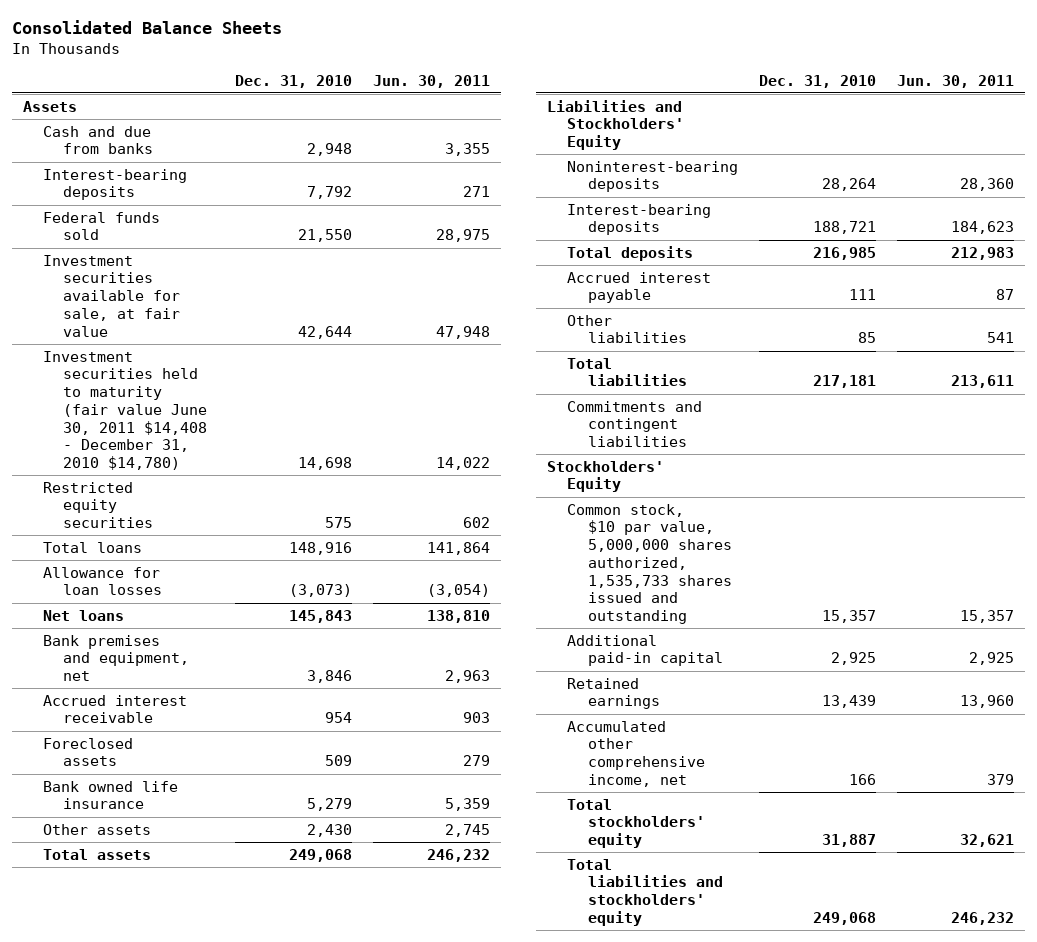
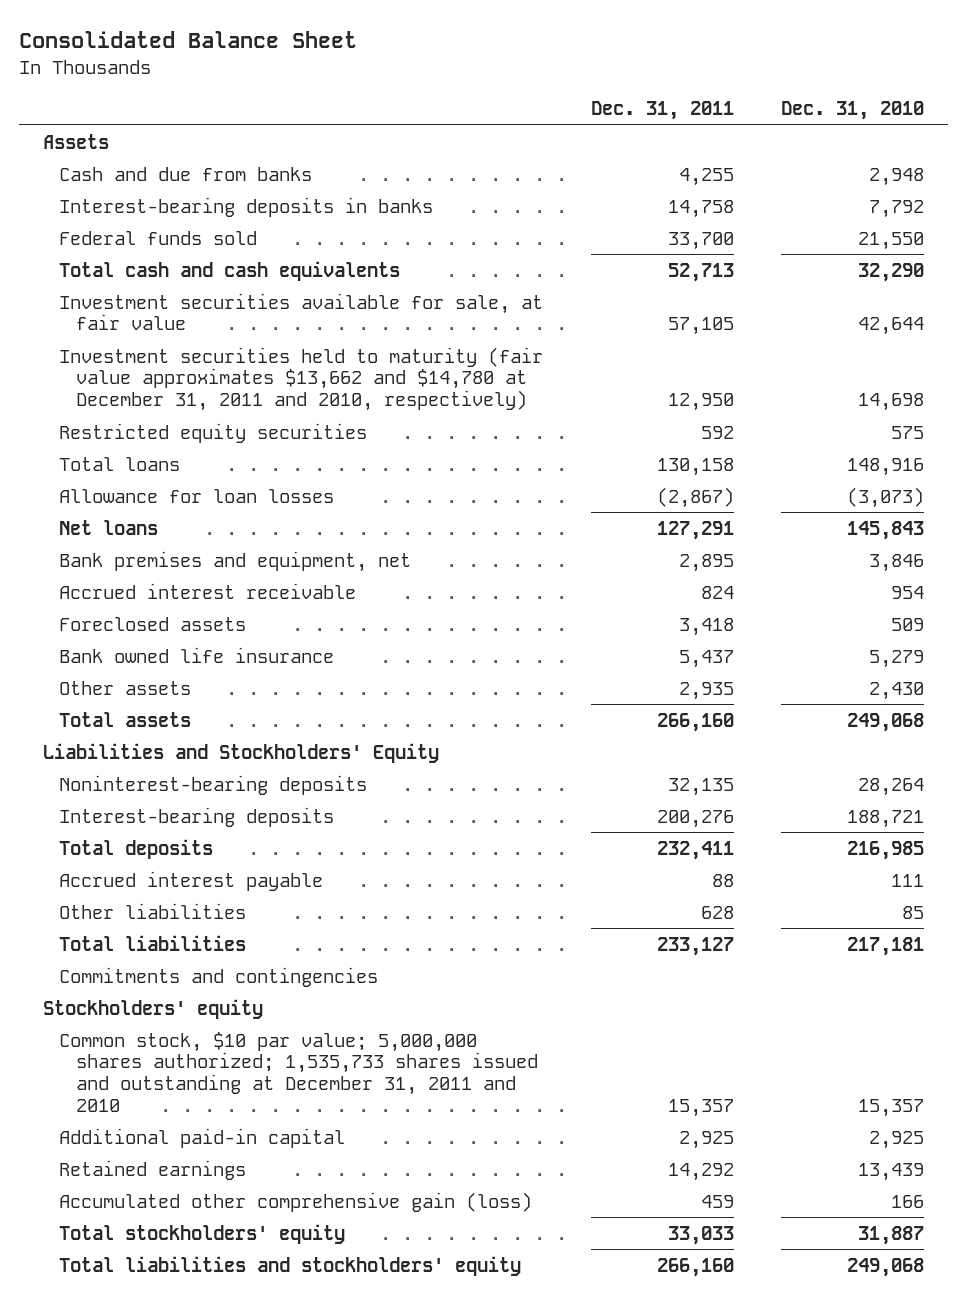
[12,20,283,35] Consolidated Balance Sheets -> [18,31,357,49] Consolidated Balance Sheet
[372,74,490,88] Jun. 30, 2011 -> none
none -> [590,101,734,121] Dec. 31, 2011
[42,168,187,201] Interest-bearing deposits -> [59,196,434,217] Interest-bearing deposits in banks
none -> [59,260,401,281] Total cash and cash equivalents
[42,350,208,471] Investment securities held to maturity (fair value June 30, 2011 $14,408 - December 31, 2010 $14,780) -> [59,346,544,412] Investment securities held to maturity (fair value approximates $13,662 and $14,780 at December 31, 2011 and 2010, respectively)
[567,400,703,448] Commitments and contingent liabilities -> [59,966,379,987] Commitments and contingencies
[546,460,664,493] Stockholders' Equity -> [42,998,263,1019] Stockholders' equity
[567,503,732,625] Common stock, $10 par value, 5,000,000 shares authorized, 1,535,733 shares issued and outstanding -> [59,1031,538,1113] Common stock, $10 par value; 5,000,000 shares authorized; 1,535,733 shares issued and outstanding at December 31, 2011 and 2010
[567,720,705,787] Accumulated other comprehensive income, net -> [59,1191,533,1212] Accumulated other comprehensive gain (loss)

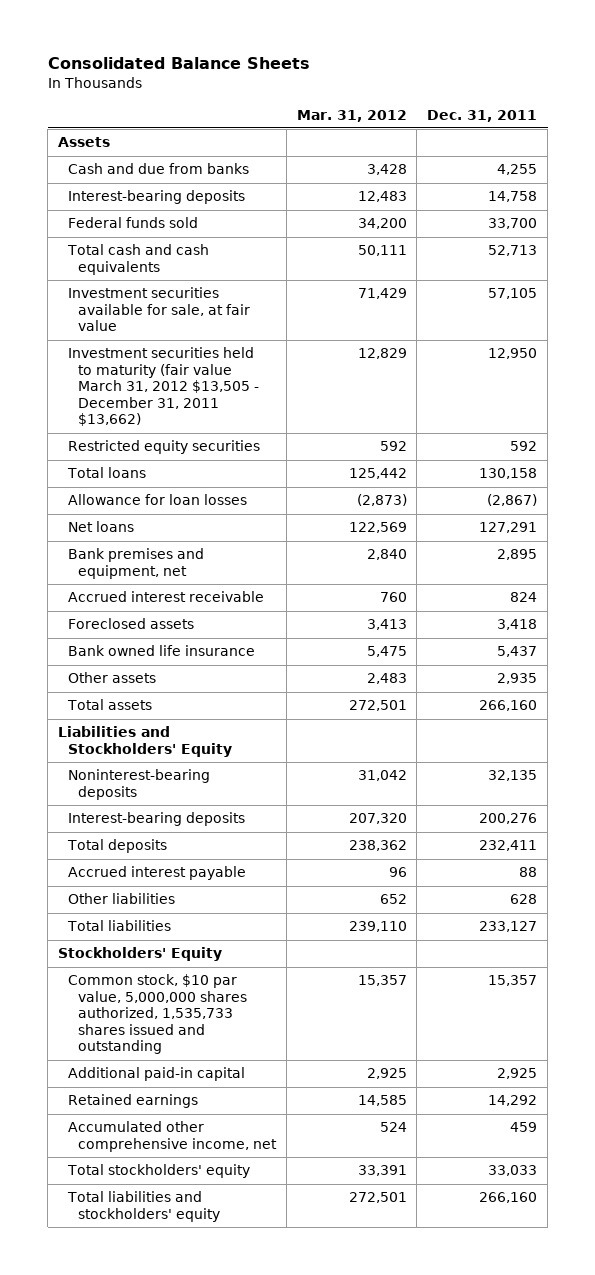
[18,31,357,49] Consolidated Balance Sheet -> [47,57,310,70] Consolidated Balance Sheets
[781,101,925,121] Dec. 31, 2010 -> none
none -> [296,109,407,122] Mar. 31, 2012
[59,196,434,217] Interest-bearing deposits in banks -> [68,190,246,205] Interest-bearing deposits
[59,346,544,412] Investment securities held to maturity (fair value approximates $13,662 and $14,780 at December 31, 2011 and 2010, respectively) -> [68,347,260,427] Investment securities held to maturity (fair value March 31, 2012 $13,505 - December 31, 2011 $13,662)
[59,966,379,987] Commitments and contingencies -> none
[42,998,263,1019] Stockholders' equity -> [58,947,223,962] Stockholders' Equity
[59,1031,538,1113] Common stock, $10 par value; 5,000,000 shares authorized; 1,535,733 shares issued and outstanding at December 31, 2011 and 2010 -> [68,974,248,1055] Common stock, $10 par value, 5,000,000 shares authorized, 1,535,733 shares issued and outstanding
[59,1191,533,1212] Accumulated other comprehensive gain (loss) -> [68,1121,278,1152] Accumulated other comprehensive income, net

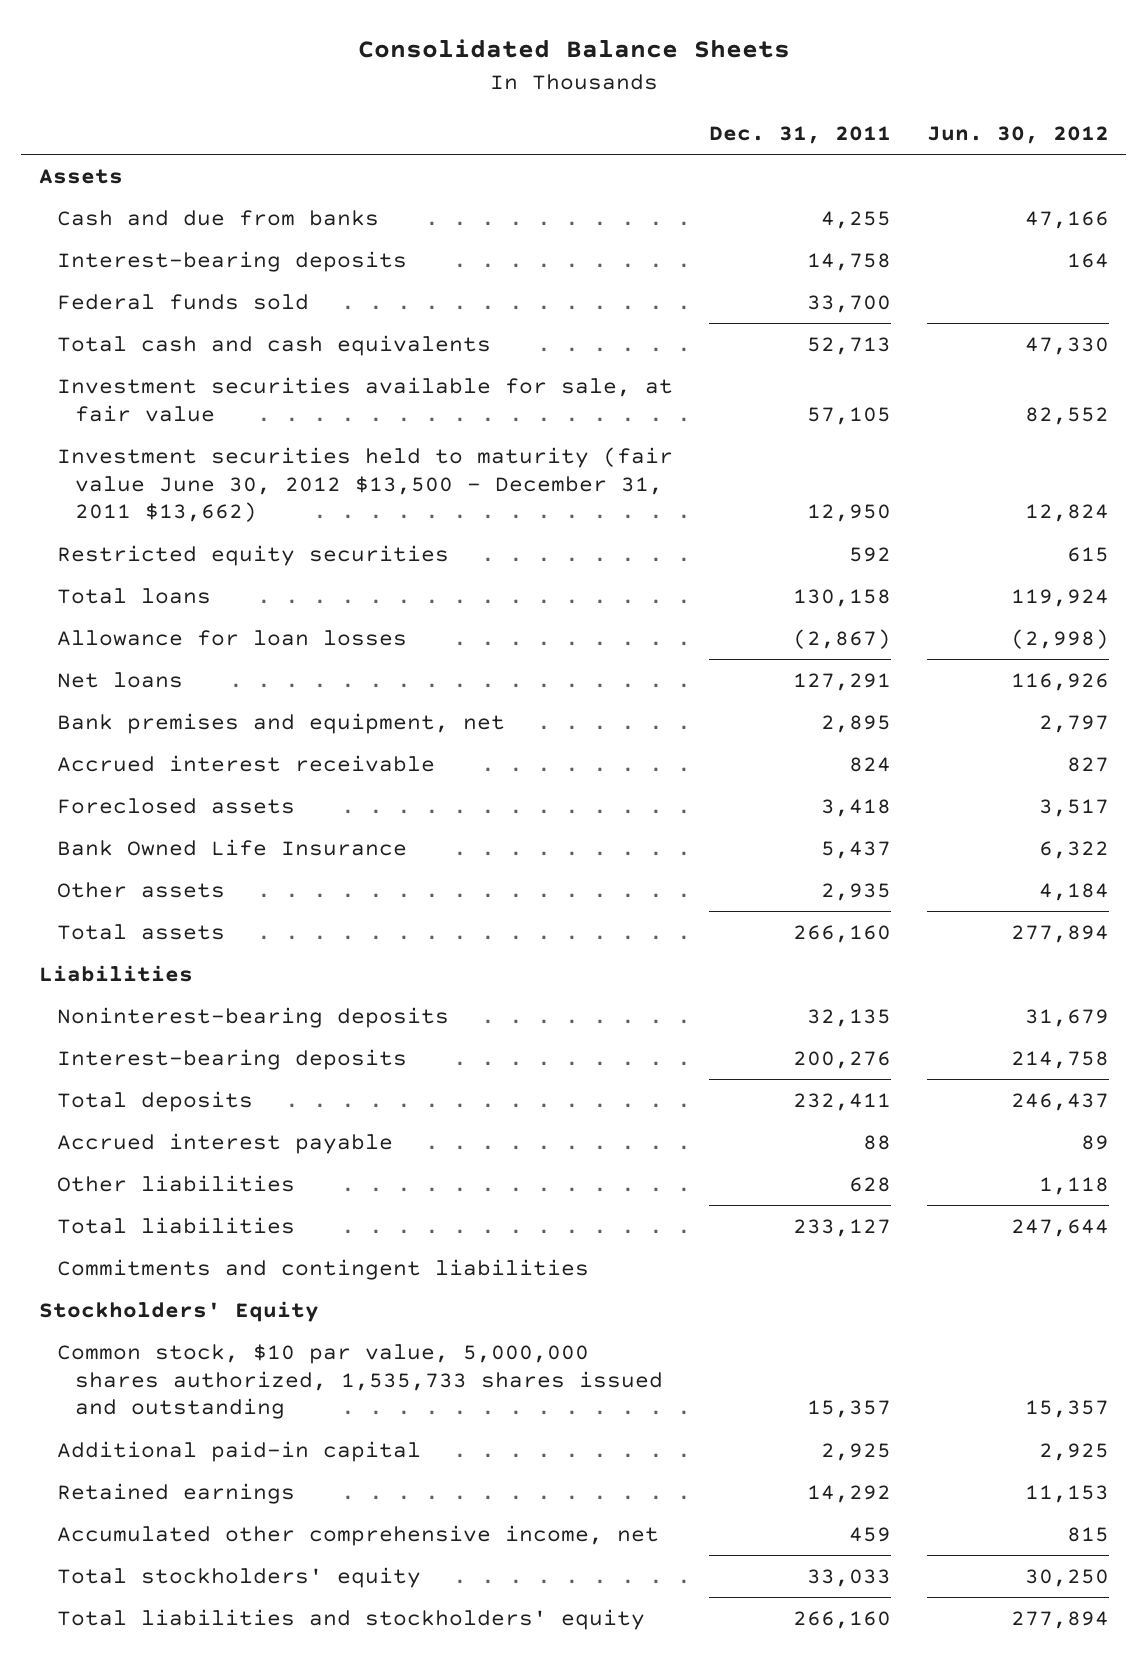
[296,109,407,122] Mar. 31, 2012 -> none
none -> [926,125,1109,144] Jun. 30, 2012
[68,347,260,427] Investment securities held to maturity (fair value March 31, 2012 $13,505 - December 31, 2011 $13,662) -> [57,447,674,523] Investment securities held to maturity (fair value June 30, 2012 $13,500 - December 31, 2011 $13,662)
[68,645,256,657] Bank owned life insurance -> [57,839,408,857] Bank Owned Life Insurance
[58,726,233,757] Liabilities and Stockholders' Equity -> none
none -> [38,965,193,983] Liabilities
none -> [57,1259,590,1281] Commitments and contingent liabilities

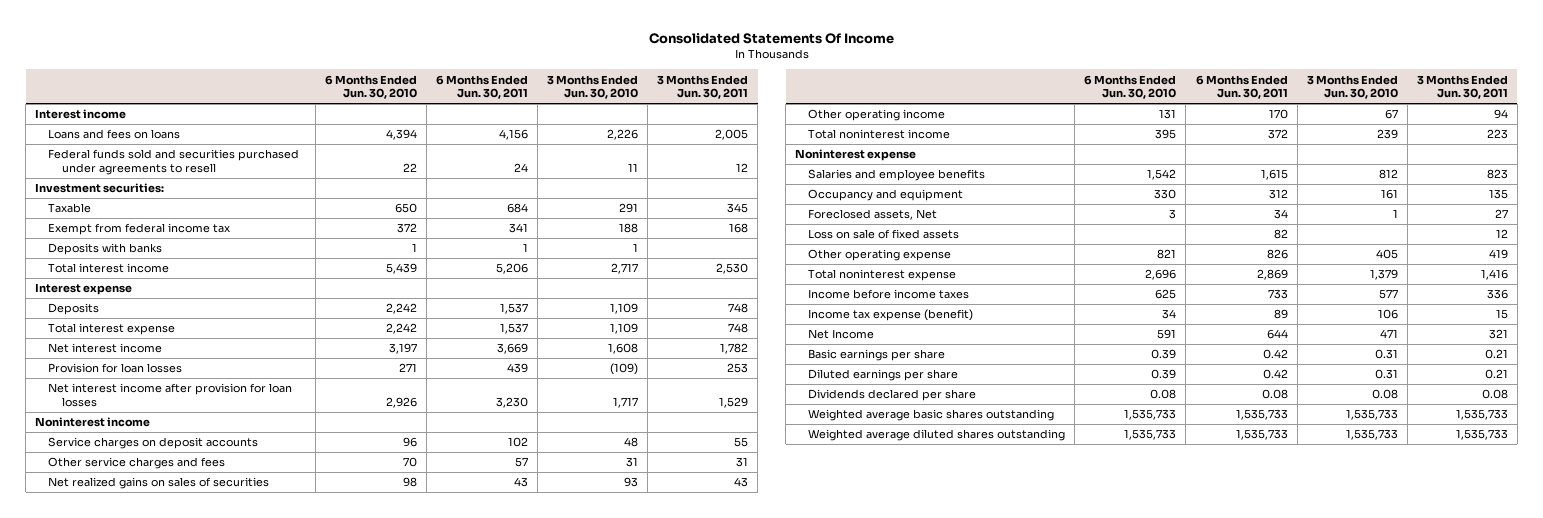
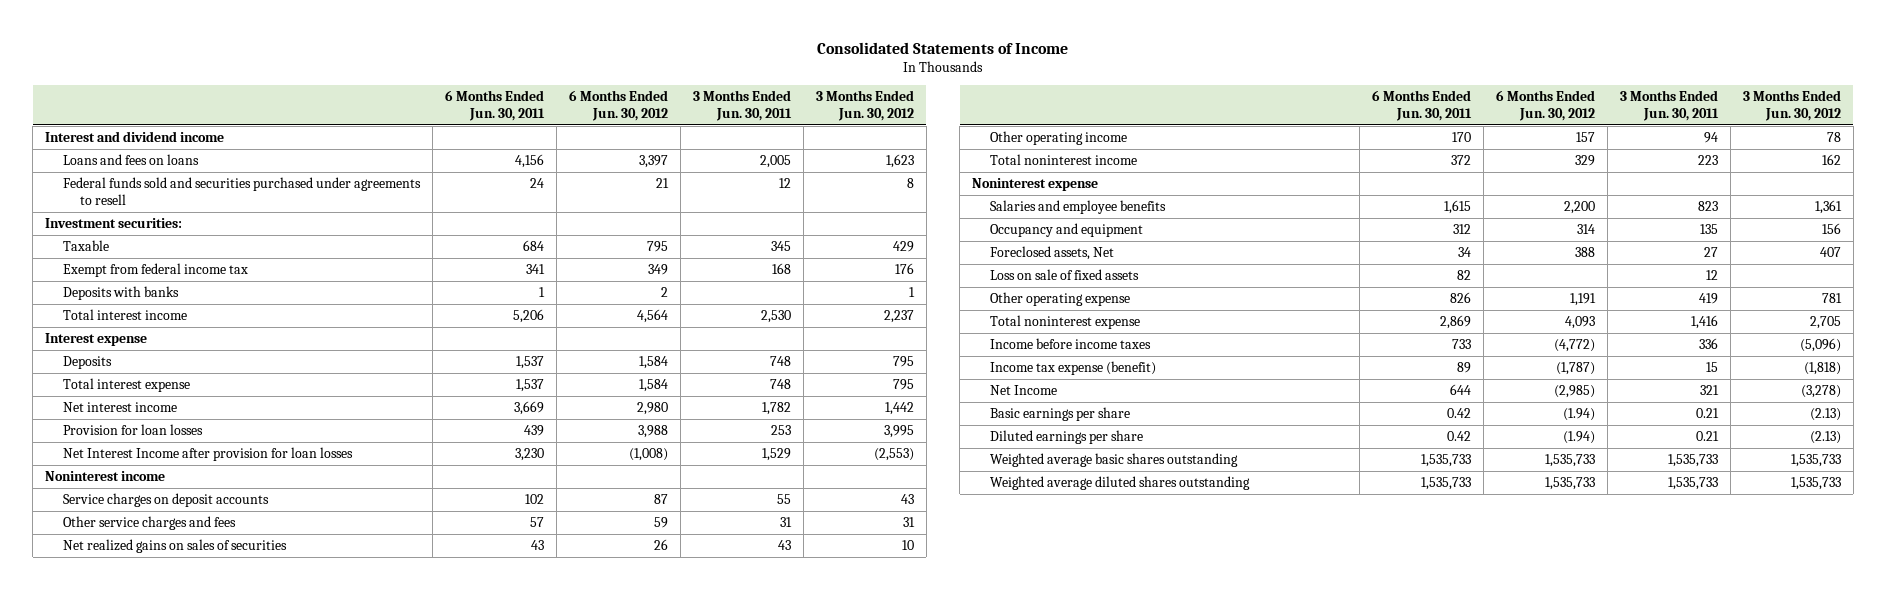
[648,33,894,45] Consolidated Statements Of Income -> [817,41,1069,54] Consolidated Statements of Income
[324,74,417,100] 6 Months Ended Jun. 30, 2010 -> none
[546,74,638,100] 3 Months Ended Jun. 30, 2010 -> none
none -> [568,90,668,121] 6 Months Ended Jun. 30, 2012
none -> [815,90,914,121] 3 Months Ended Jun. 30, 2012
[35,109,127,120] Interest income -> [45,131,225,143] Interest and dividend income
[48,383,293,407] Net interest income after provision for loan losses -> [62,447,353,462] Net Interest Income after provision for loan losses
[808,389,977,402] Dividends declared per share -> none

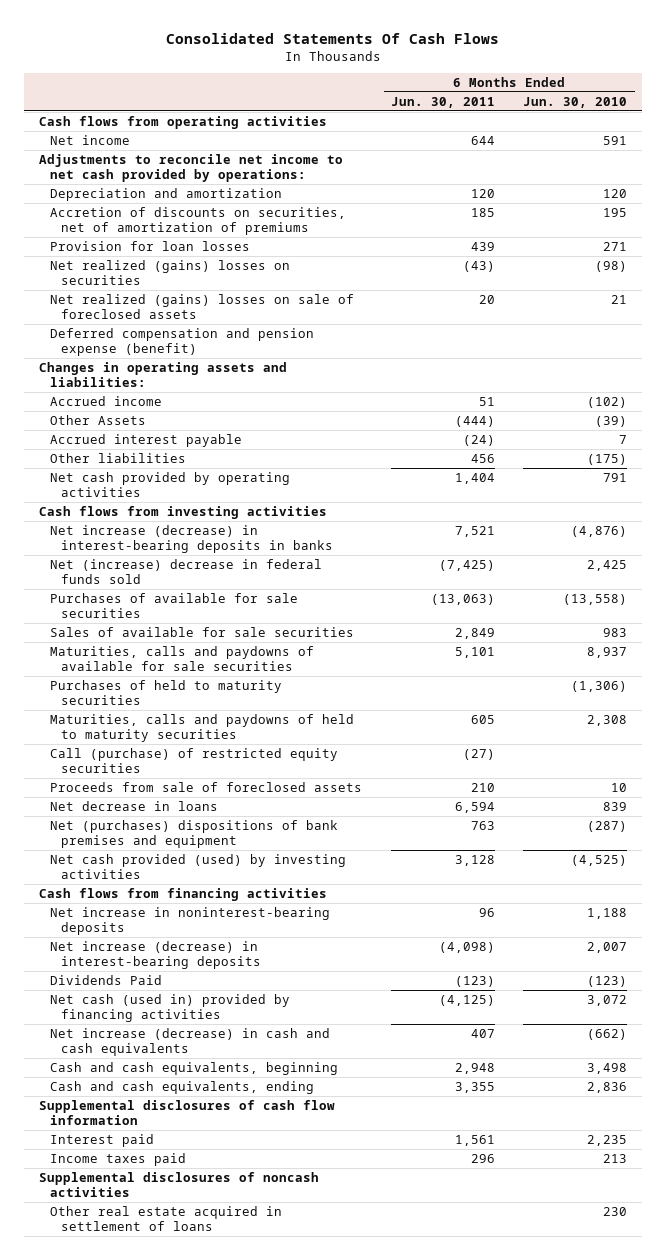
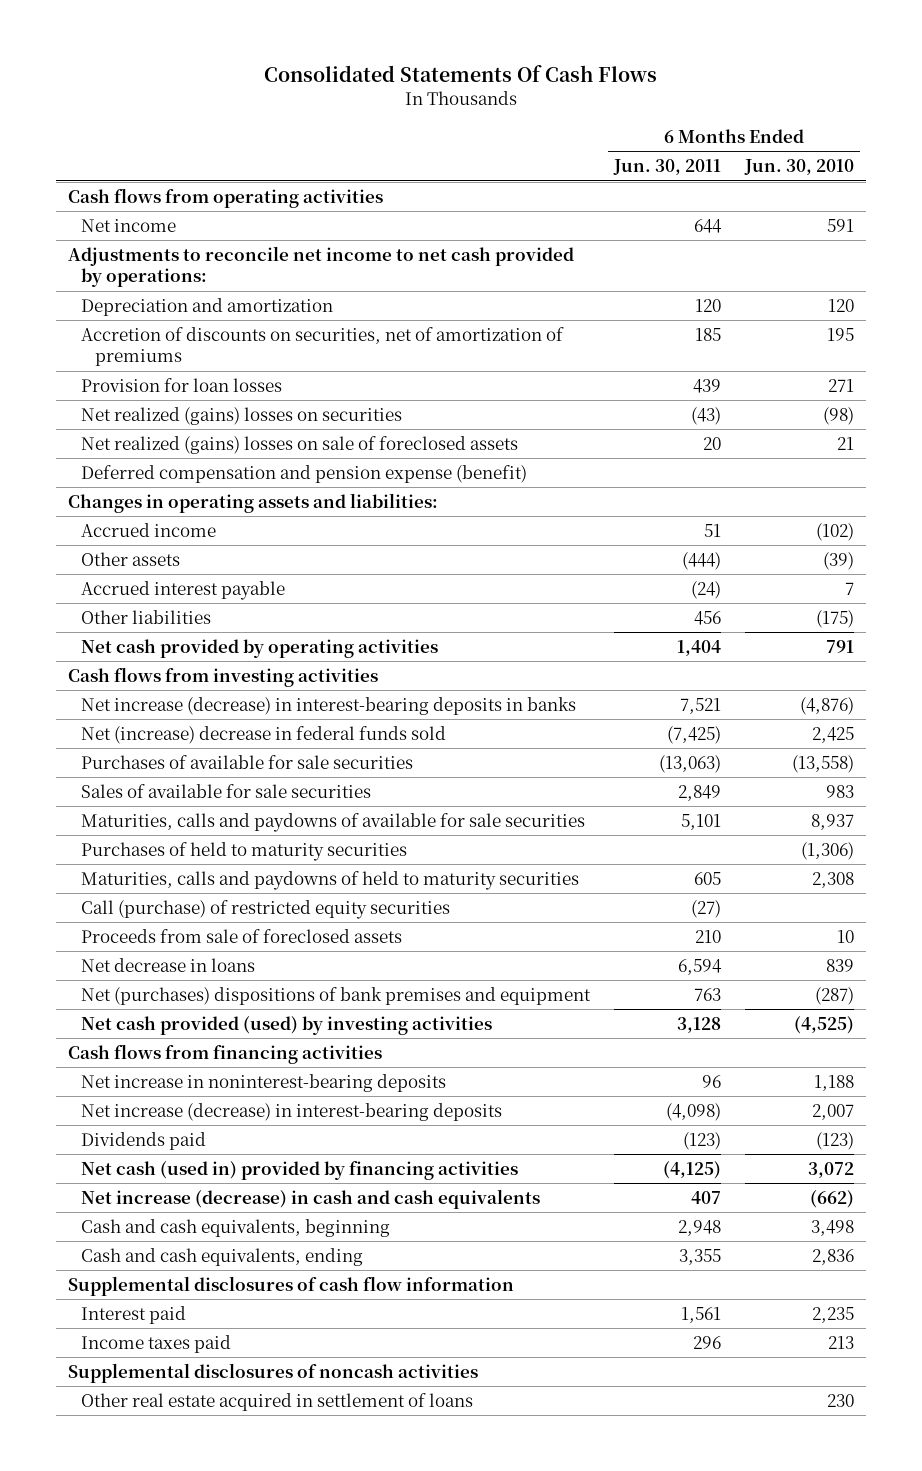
[49,414,146,425] Other Assets -> [81,551,181,566] Other assets
[49,974,162,985] Dividends Paid -> [81,1131,207,1150] Dividends paid

